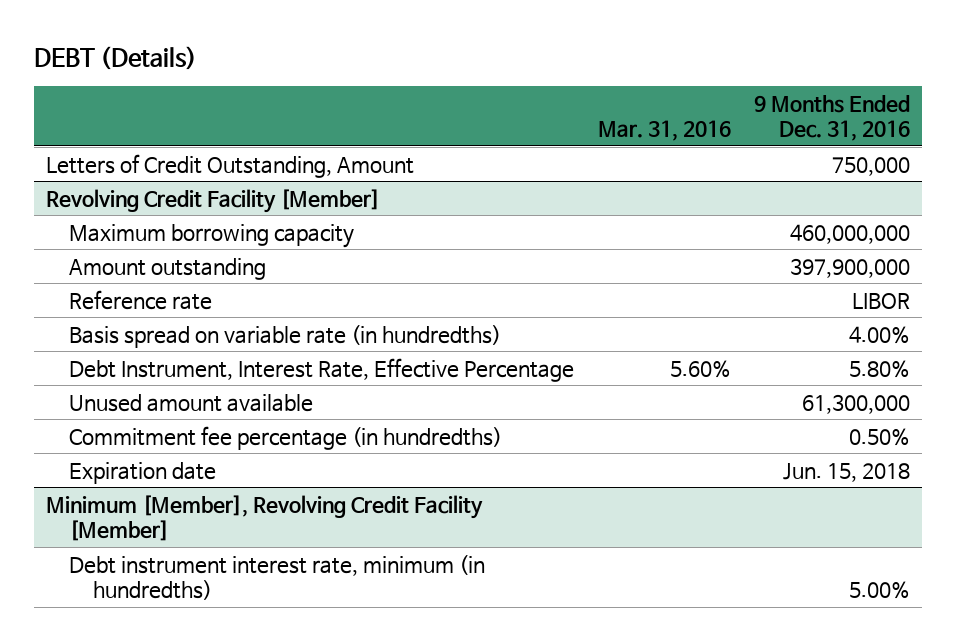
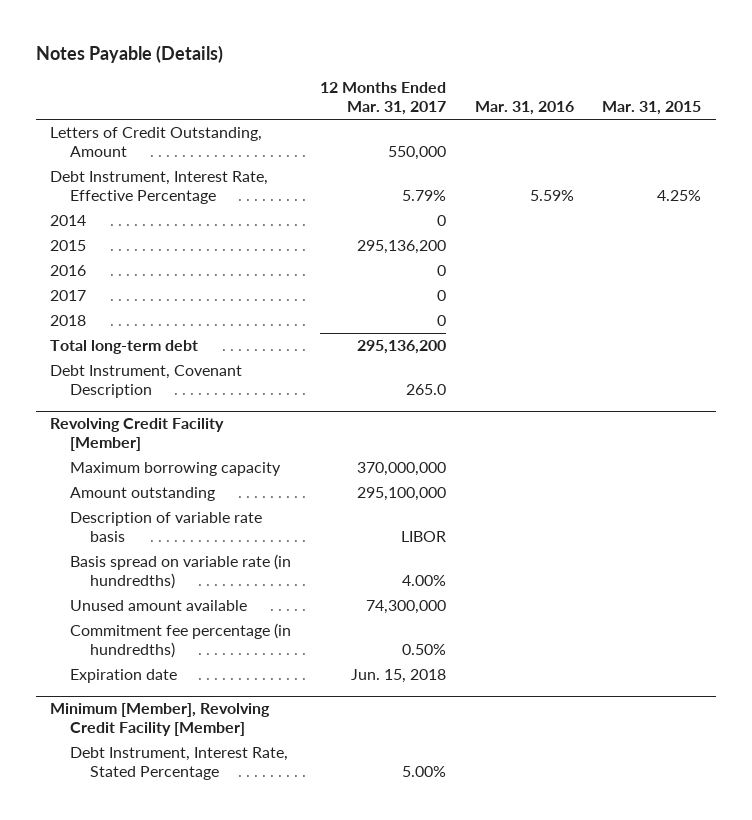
[33,45,197,70] DEBT (Details) -> [35,44,223,63] Notes Payable (Details)
[754,94,911,141] 9 Months Ended Dec. 31, 2016 -> none
none -> [319,82,446,116] 12 Months Ended Mar. 31, 2017
none -> [602,101,702,116] Mar. 31, 2015
none -> [50,171,269,204] Debt Instrument, Interest Rate, Effective Percentage
none -> [50,215,87,227] 2014
none -> [50,240,87,252] 2015
none -> [50,265,87,277] 2016
none -> [50,290,87,302] 2017
none -> [50,315,87,327] 2018
none -> [50,340,199,355] Total long-term debt
none -> [50,365,243,398] Debt Instrument, Covenant Description
[69,289,213,310] Reference rate -> [70,512,263,542] Description of variable rate basis
[69,357,575,382] Debt Instrument, Interest Rate, Effective Percentage -> none
[69,554,486,600] Debt instrument interest rate, minimum (in hundredths) -> [70,747,289,780] Debt Instrument, Interest Rate, Stated Percentage

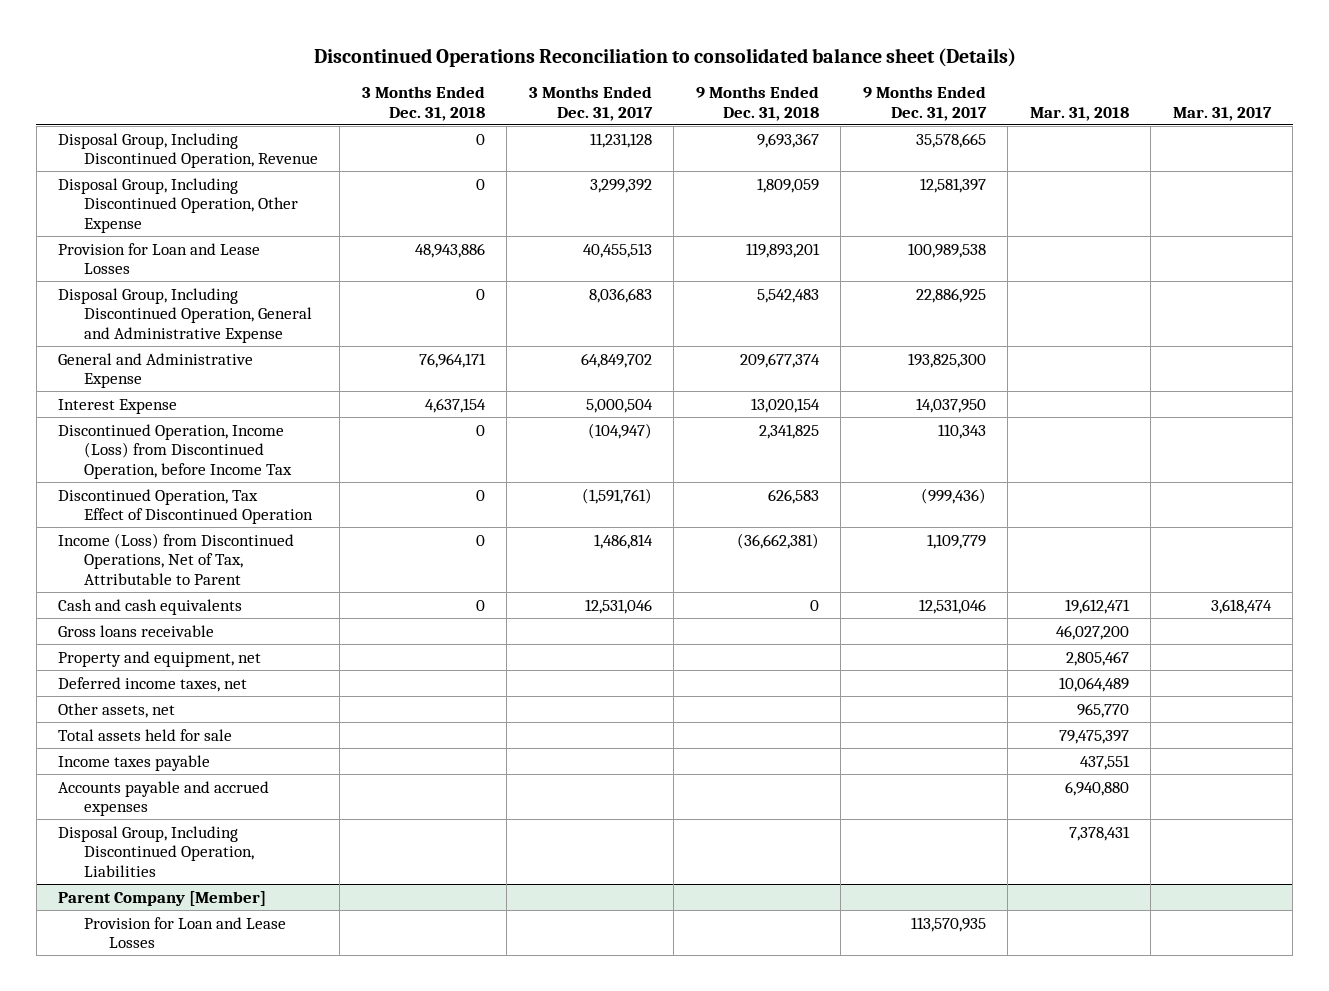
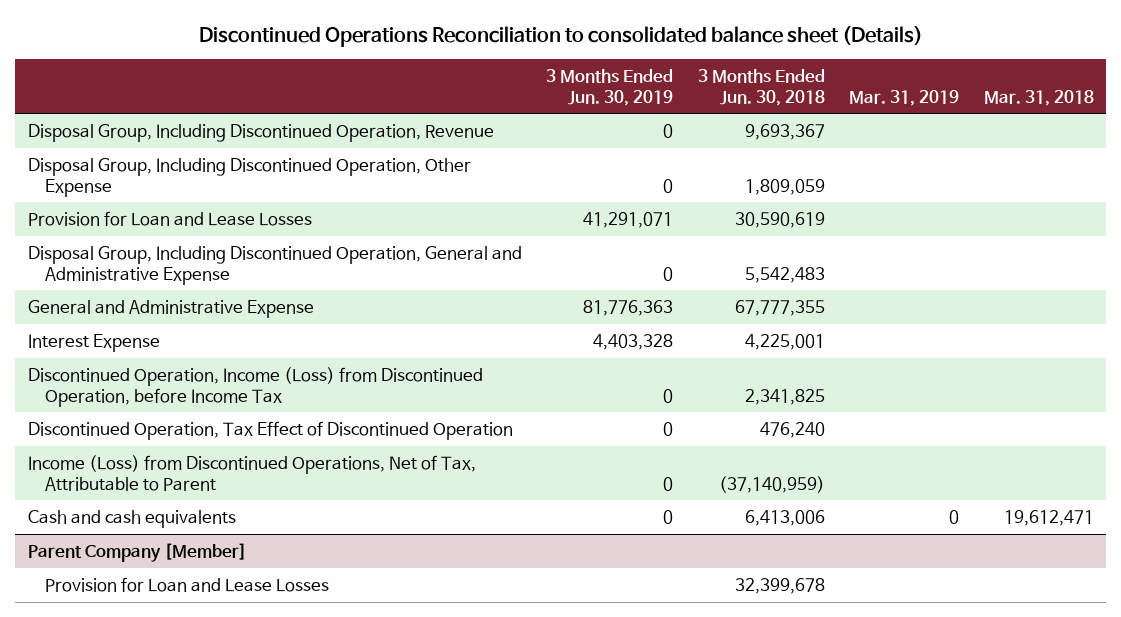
[361,86,485,121] 3 Months Ended Dec. 31, 2018 -> none
[528,86,653,121] 3 Months Ended Dec. 31, 2017 -> none
[695,86,819,121] 9 Months Ended Dec. 31, 2018 -> none
[862,86,987,121] 9 Months Ended Dec. 31, 2017 -> none
[1172,106,1272,121] Mar. 31, 2017 -> none
none -> [546,68,674,106] 3 Months Ended Jun. 30, 2019
none -> [697,68,825,106] 3 Months Ended Jun. 30, 2018
none -> [849,89,960,106] Mar. 31, 2019
[58,624,215,637] Gross loans receivable -> none
[58,650,262,667] Property and equipment, net -> none
[58,676,248,692] Deferred income taxes, net -> none
[58,702,176,718] Other assets, net -> none
[58,728,233,741] Total assets held for sale -> none
[58,754,211,771] Income taxes payable -> none
[58,780,270,817] Accounts payable and accrued expenses -> none
[58,825,254,877] Disposal Group, Including Discontinued Operation, Liabilities -> none

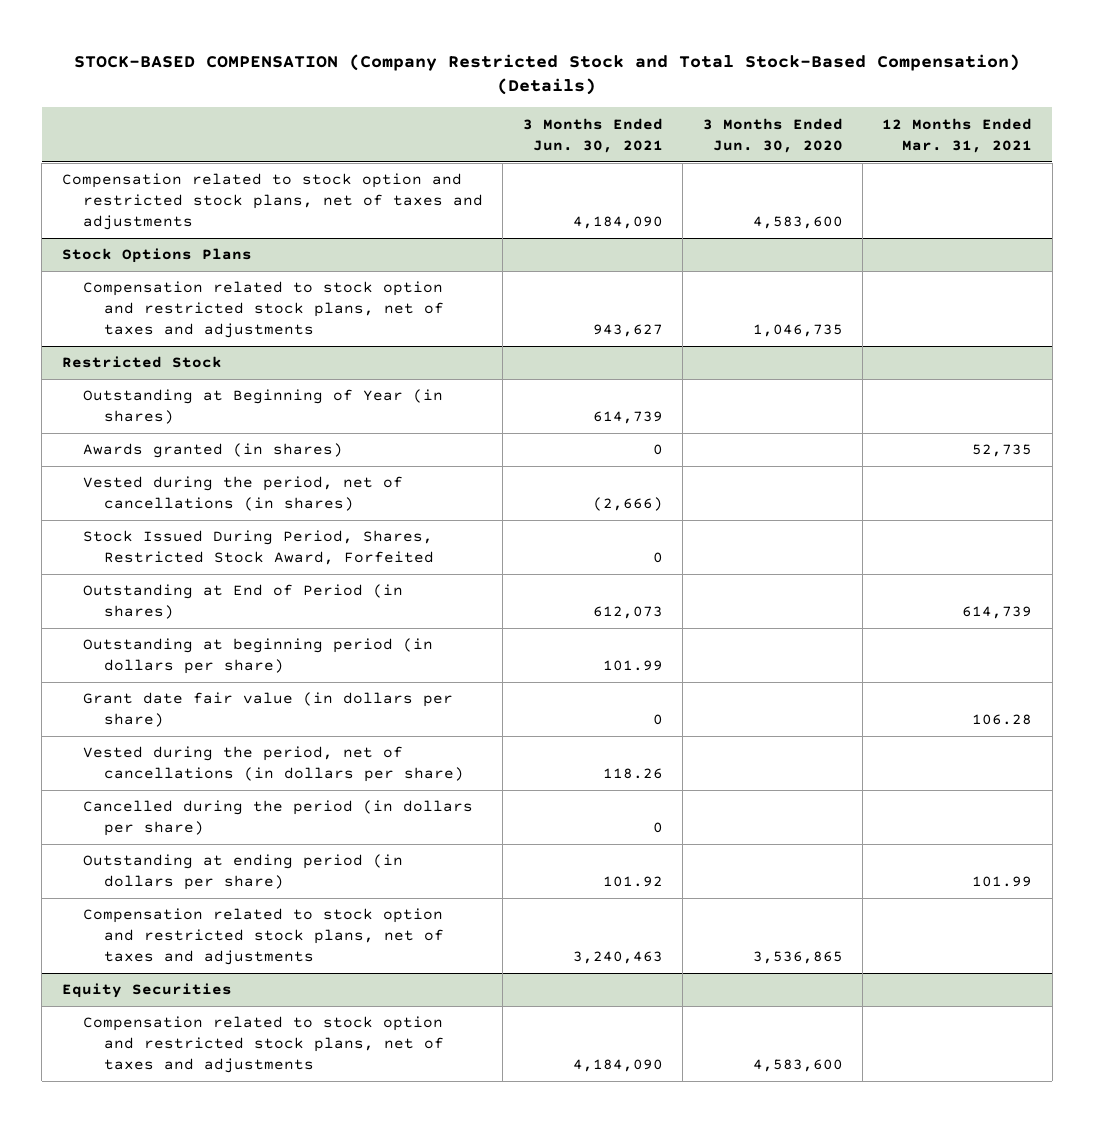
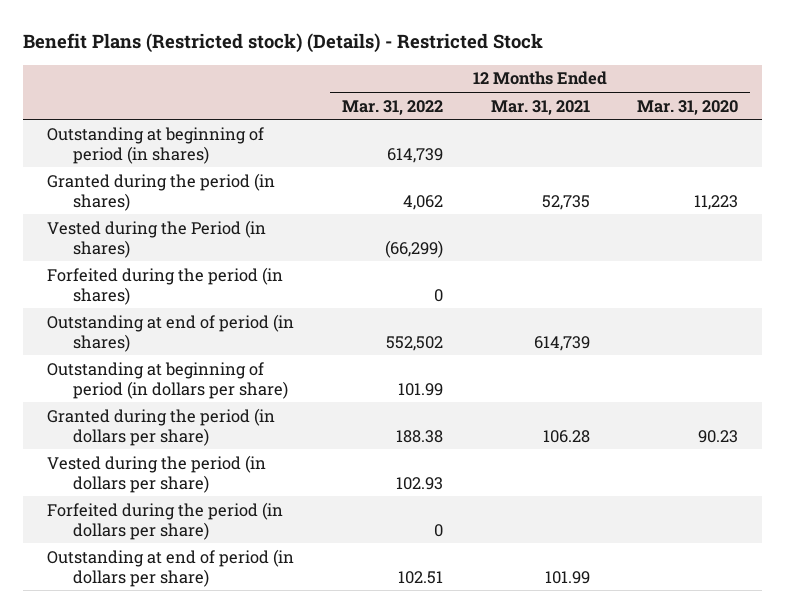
[74,53,1021,96] STOCK-BASED COMPENSATION (Company Restricted Stock and Total Stock-Based Compensation) (Details) -> [23,33,544,54] Benefit Plans (Restricted stock) (Details) - Restricted Stock
[522,117,663,153] 3 Months Ended Jun. 30, 2021 -> none
[702,117,843,153] 3 Months Ended Jun. 30, 2020 -> none
none -> [341,99,443,115] Mar. 31, 2022
none -> [637,99,739,115] Mar. 31, 2020
[61,173,483,231] Compensation related to stock option and restricted stock plans, net of taxes and adjustments -> none
[61,248,252,264] Stock Options Plans -> none
[82,281,445,339] Compensation related to stock option and restricted stock plans, net of taxes and adjustments -> none
[61,356,222,369] Restricted Stock -> none
[82,389,443,425] Outstanding at Beginning of Year (in shares) -> none
[82,443,343,459] Awards granted (in shares) -> none
[82,476,403,512] Vested during the period, net of cancellations (in shares) -> none
[82,530,435,566] Stock Issued During Period, Shares, Restricted Stock Award, Forfeited -> none
[82,584,403,620] Outstanding at End of Period (in shares) -> none
[82,638,433,675] Outstanding at beginning period (in dollars per share) -> none
[82,692,453,728] Grant date fair value (in dollars per share) -> none
[82,746,465,783] Vested during the period, net of cancellations (in dollars per share) -> none
[82,800,473,837] Cancelled during the period (in dollars per share) -> none
[82,854,403,891] Outstanding at ending period (in dollars per share) -> none
[82,908,445,966] Compensation related to stock option and restricted stock plans, net of taxes and adjustments -> none
[61,983,232,999] Equity Securities -> none
[82,1016,445,1074] Compensation related to stock option and restricted stock plans, net of taxes and adjustments -> none
none -> [47,126,265,164] Outstanding at beginning of period (in shares)
none -> [47,172,276,211] Granted during the period (in shares)
none -> [47,219,267,258] Vested during the Period (in shares)
none -> [47,266,284,305] Forfeited during the period (in shares)
none -> [47,313,295,352] Outstanding at end of period (in shares)
none -> [47,361,288,399] Outstanding at beginning of period (in dollars per share)
none -> [47,407,276,446] Granted during the period (in dollars per share)
none -> [47,454,267,493] Vested during the period (in dollars per share)
none -> [47,501,284,540] Forfeited during the period (in dollars per share)
none -> [47,548,295,587] Outstanding at end of period (in dollars per share)

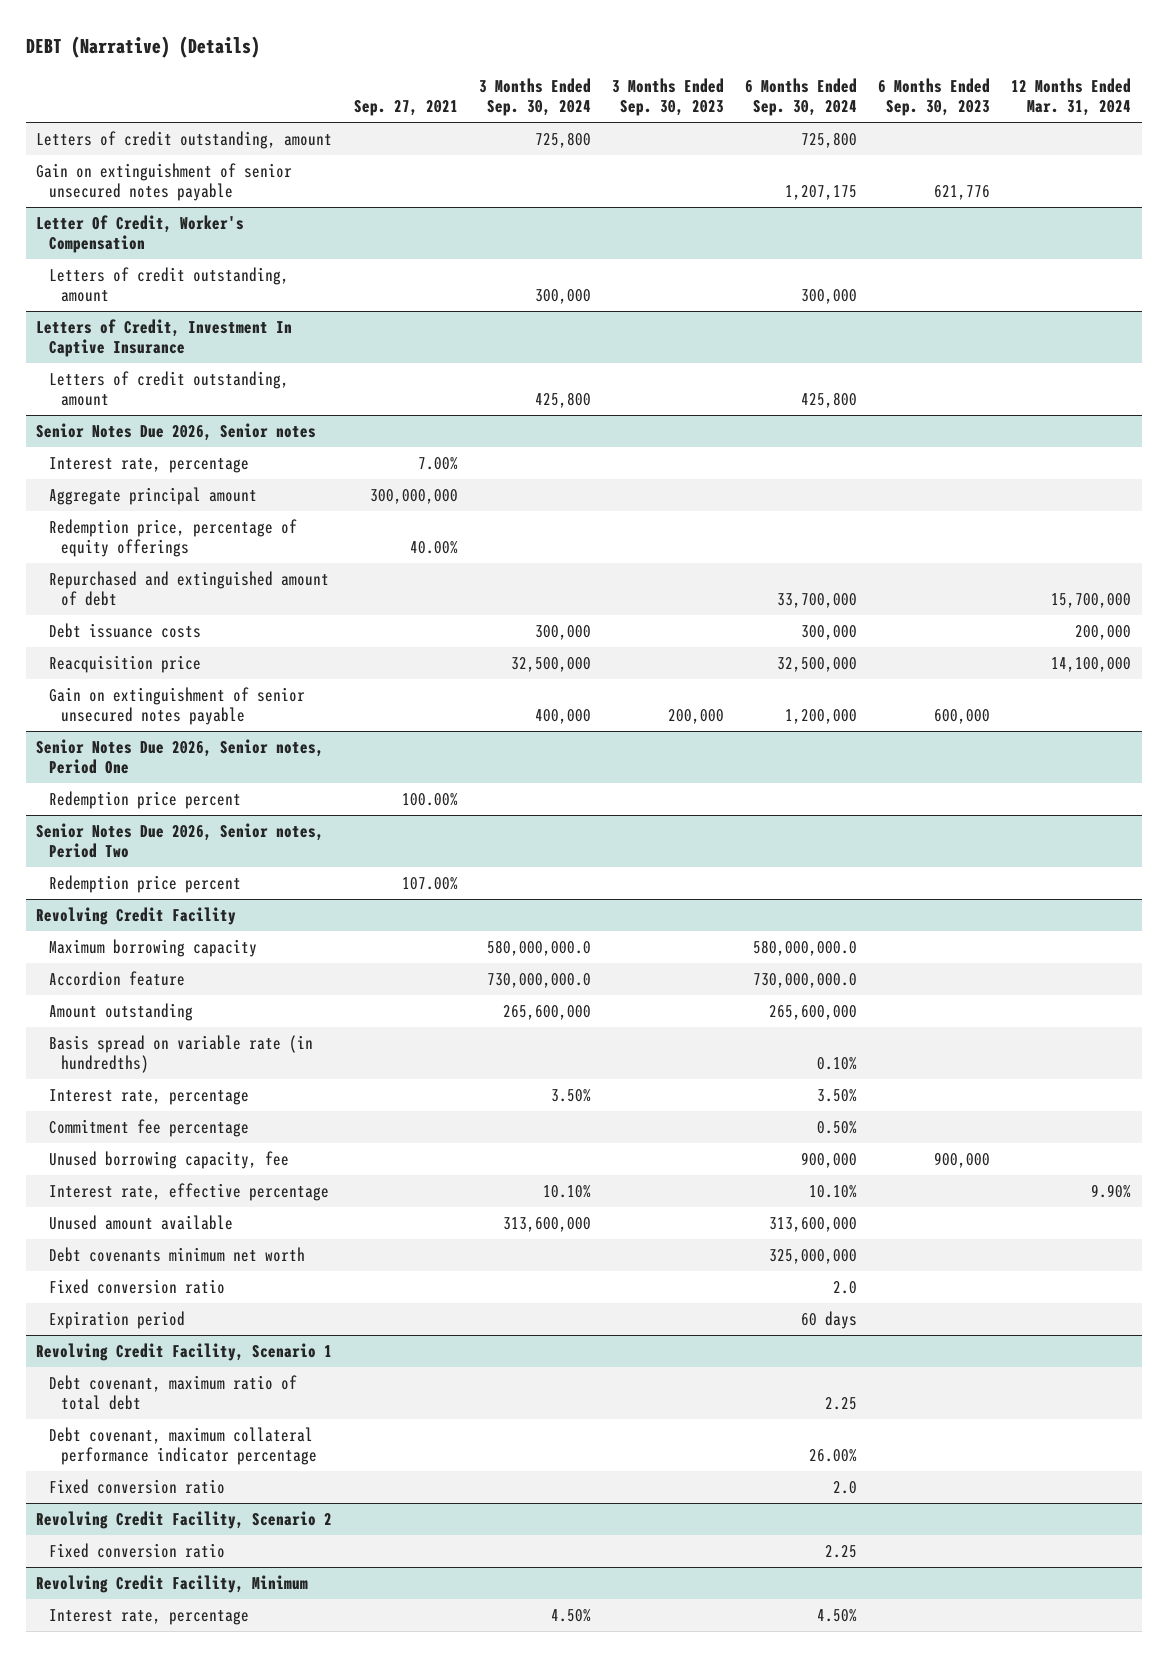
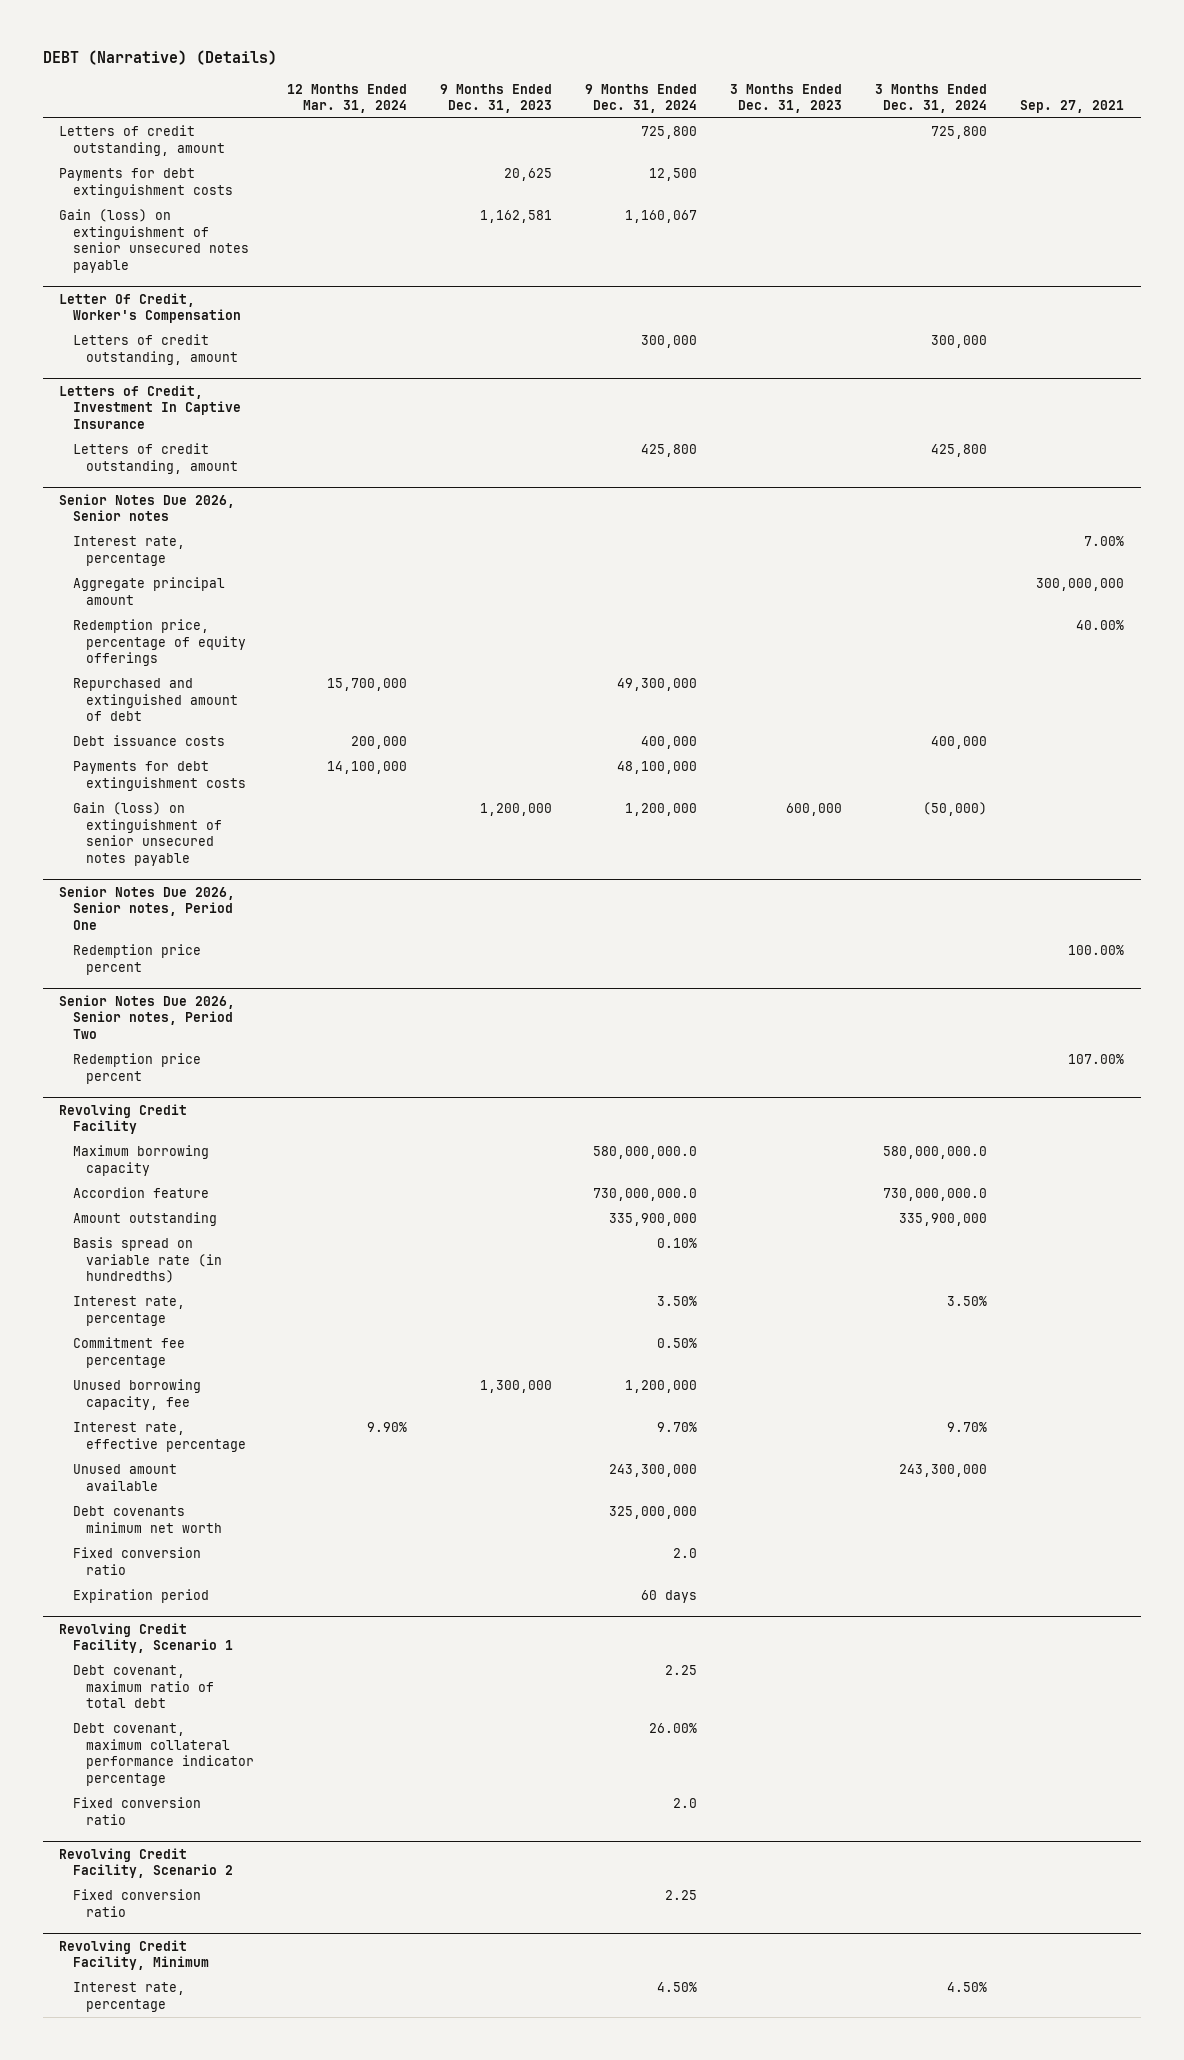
[478,77,591,117] 3 Months Ended Sep. 30, 2024 -> none
[611,77,724,117] 3 Months Ended Sep. 30, 2023 -> none
[744,77,857,117] 6 Months Ended Sep. 30, 2024 -> none
[878,77,991,117] 6 Months Ended Sep. 30, 2023 -> none
none -> [440,83,553,114] 9 Months Ended Dec. 31, 2023
none -> [585,83,698,114] 9 Months Ended Dec. 31, 2024
none -> [730,83,843,114] 3 Months Ended Dec. 31, 2023
none -> [875,83,988,114] 3 Months Ended Dec. 31, 2024
none -> [59,168,233,198] Payments for debt extinguishment costs
[36,162,293,202] Gain on extinguishment of senior unsecured notes payable -> [59,209,249,273] Gain (loss) on extinguishment of senior unsecured notes payable
[48,654,201,673] Reacquisition price -> [72,761,247,791] Payments for debt extinguishment costs
[48,686,305,726] Gain on extinguishment of senior unsecured notes payable -> [72,802,223,866] Gain (loss) on extinguishment of senior unsecured notes payable

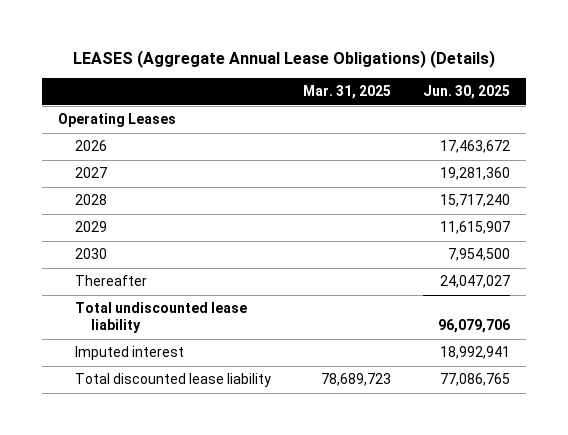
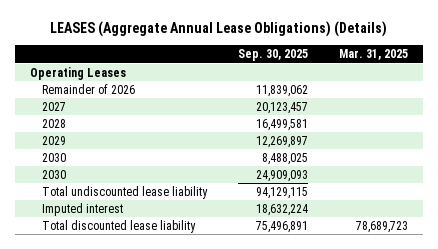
[423,85,511,100] Jun. 30, 2025 -> none
none -> [237,49,308,62] Sep. 30, 2025
[74,140,107,152] 2026 -> [41,83,135,94] Remainder of 2026
[74,275,147,287] Thereafter -> none
none -> [41,169,66,179] 2030

